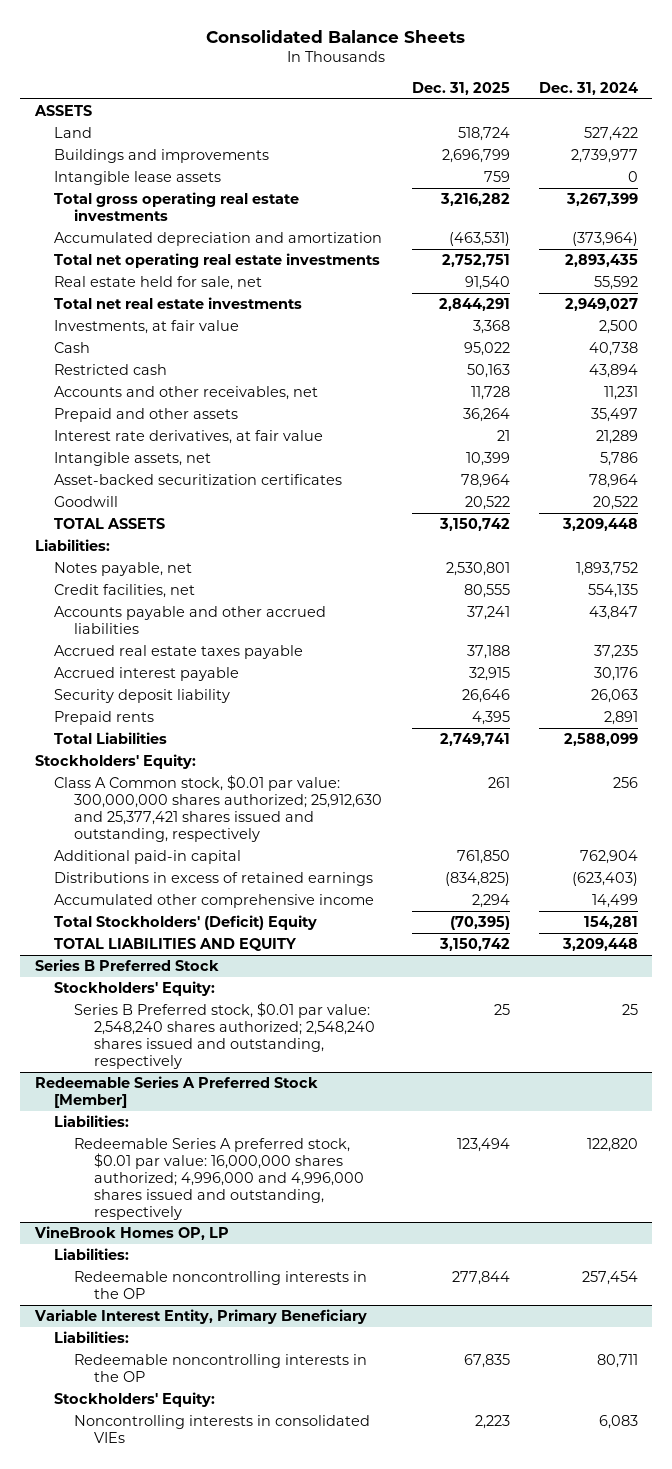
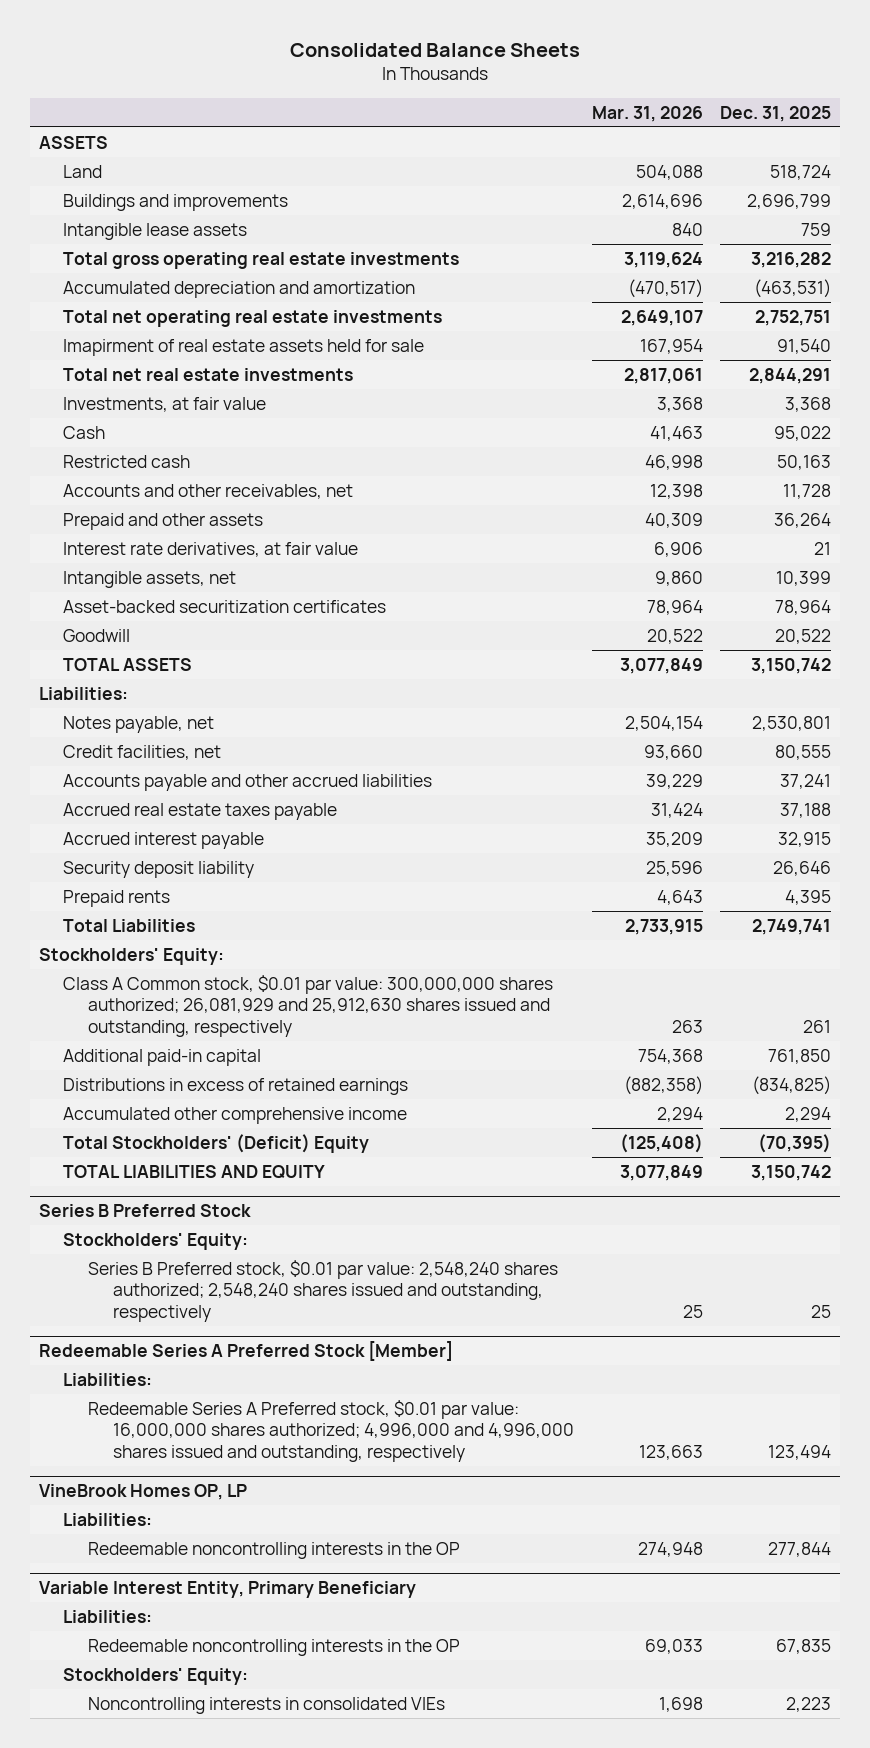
[538,82,638,96] Dec. 31, 2024 -> none
none -> [591,105,703,122] Mar. 31, 2026
[54,276,263,291] Real estate held for sale, net -> [63,338,425,356] Imapirment of real estate assets held for sale
[54,775,383,842] Class A Common stock, $0.01 par value: 300,000,000 shares authorized; 25,912,630 and 25,377,421 shares issued and outstanding, respectively -> [63,974,554,1037] Class A Common stock, $0.01 par value: 300,000,000 shares authorized; 26,081,929 and 25,912,630 shares issued and outstanding, respectively
[74,1138,364,1220] Redeemable Series A preferred stock, $0.01 par value: 16,000,000 shares authorized; 4,996,000 and 4,996,000 shares issued and outstanding, respectively -> [88,1399,575,1462] Redeemable Series A Preferred stock, $0.01 par value: 16,000,000 shares authorized; 4,996,000 and 4,996,000 shares issued and outstanding, respectively

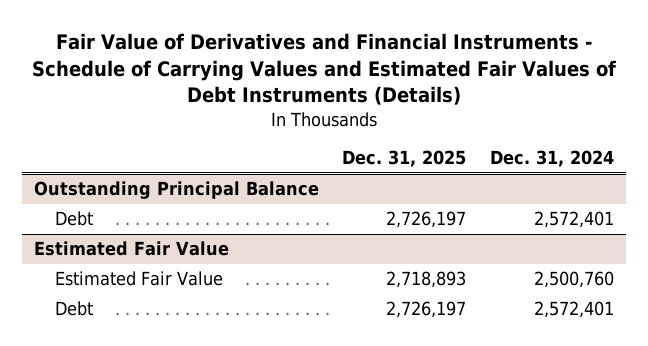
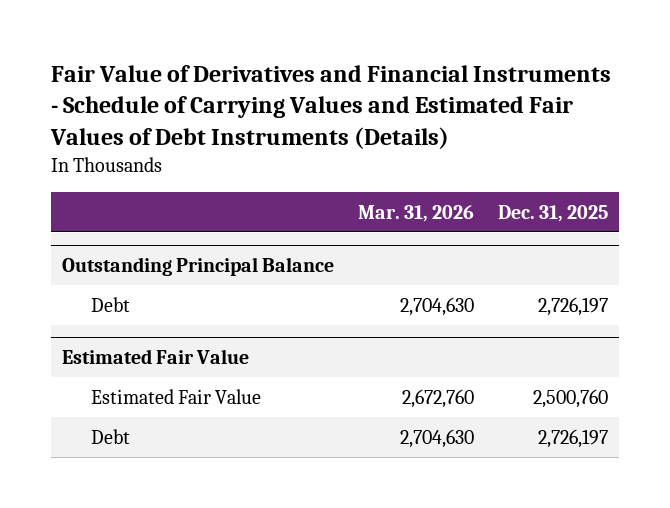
[489,150,614,168] Dec. 31, 2024 -> none
none -> [358,205,475,223] Mar. 31, 2026
[386,271,467,289] 2,718,893 -> [532,388,608,408] 2,500,760

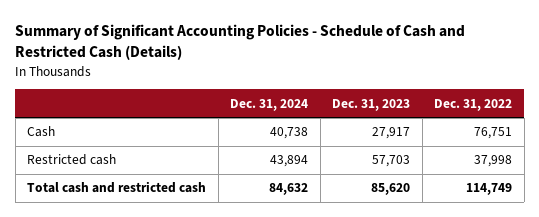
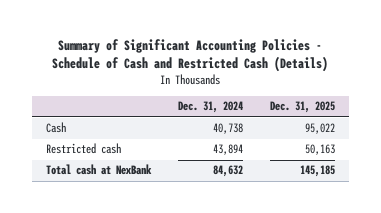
[332,98,411,111] Dec. 31, 2023 -> none
[434,98,513,111] Dec. 31, 2022 -> none
none -> [270,101,336,114] Dec. 31, 2025
[27,181,207,194] Total cash and restricted cash -> [45,164,152,176] Total cash at NexBank

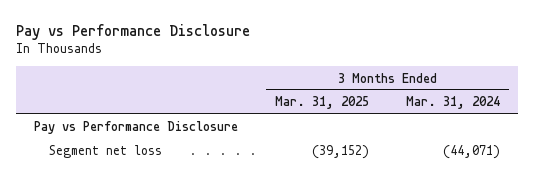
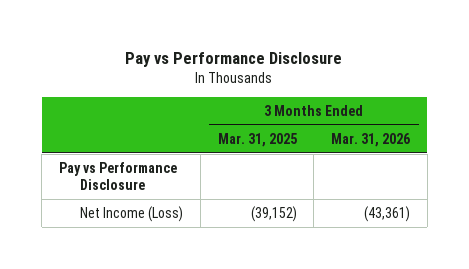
[405,96,500,110] Mar. 31, 2024 -> none
none -> [330,132,410,147] Mar. 31, 2026
[48,145,162,159] Segment net loss -> [80,205,184,222] Net Income (Loss)

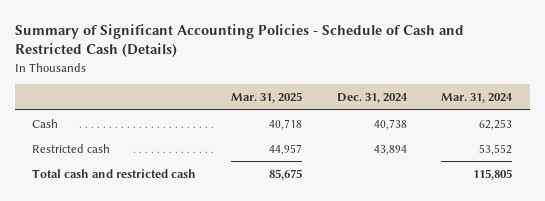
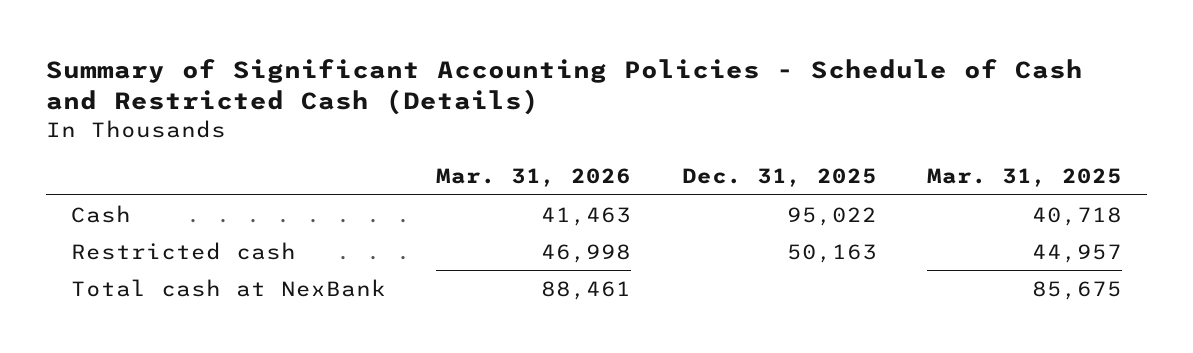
[336,93,408,104] Dec. 31, 2024 -> none
[441,93,514,104] Mar. 31, 2024 -> none
none -> [436,168,632,188] Mar. 31, 2026
none -> [681,168,877,188] Dec. 31, 2025
[32,168,197,178] Total cash and restricted cash -> [71,278,387,297] Total cash at NexBank

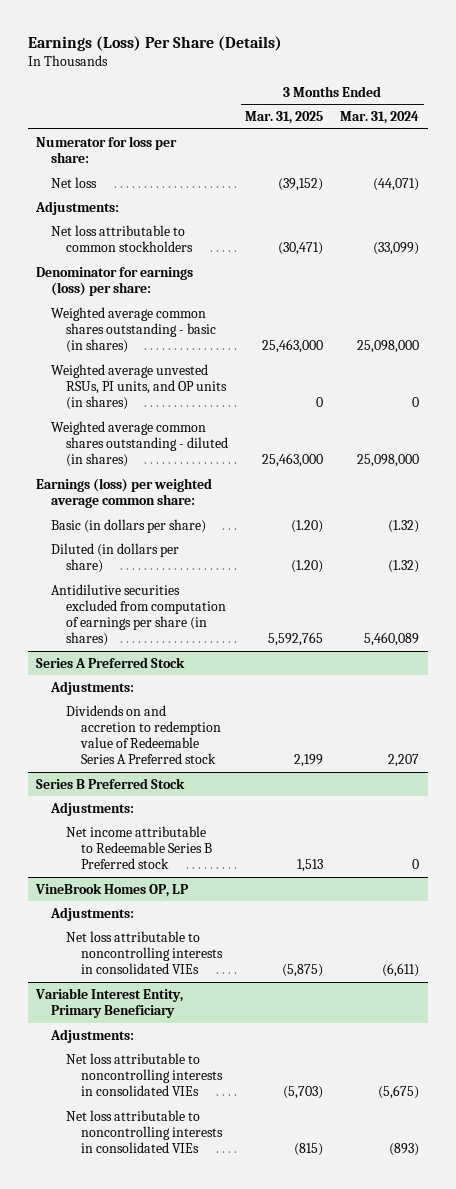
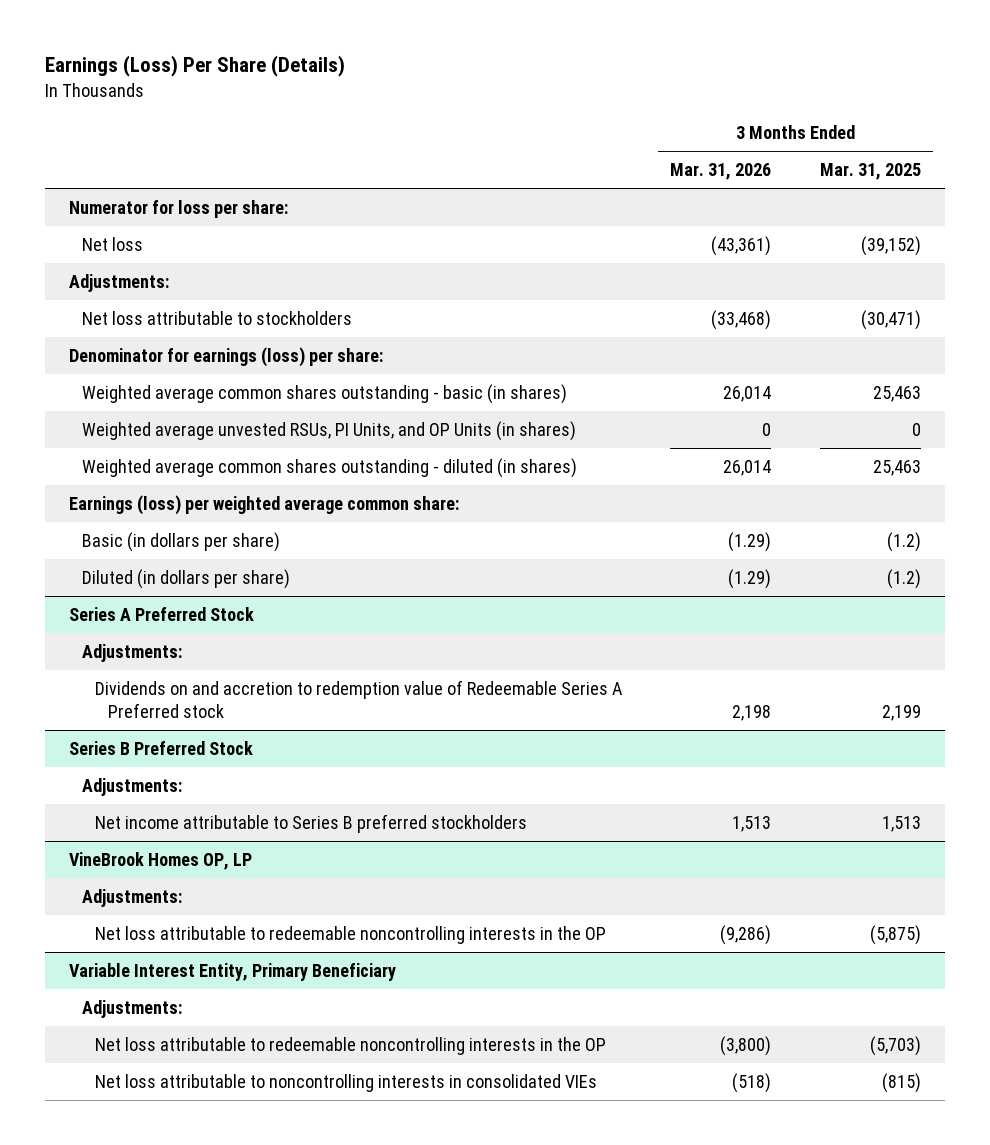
[340,111,420,125] Mar. 31, 2024 -> none
none -> [670,163,772,181] Mar. 31, 2026
[51,224,193,252] Net loss attributable to common stockholders -> [81,310,352,325] Net loss attributable to stockholders
[262,338,324,353] 25,463,000 -> [872,385,921,402] 25,463
[51,363,227,410] Weighted average unvested RSUs, PI units, and OP units (in shares) -> [81,420,576,441] Weighted average unvested RSUs, PI Units, and OP Units (in shares)
[262,452,324,467] 25,463,000 -> [872,459,921,476] 25,463
[51,583,226,647] Antidilutive securities excluded from computation of earnings per share (in shares) -> none
[291,519,324,533] (1.20) -> [886,531,921,552] (1.2)
[291,559,324,573] (1.20) -> [886,568,921,589] (1.2)
[65,825,212,869] Net income attributable to Redeemable Series B Preferred stock -> [95,813,528,833] Net income attributable to Series B preferred stockholders
[65,930,223,974] Net loss attributable to noncontrolling interests in consolidated VIEs -> [95,925,607,944] Net loss attributable to redeemable noncontrolling interests in the OP
[65,1052,223,1096] Net loss attributable to noncontrolling interests in consolidated VIEs -> [95,1036,607,1055] Net loss attributable to redeemable noncontrolling interests in the OP

